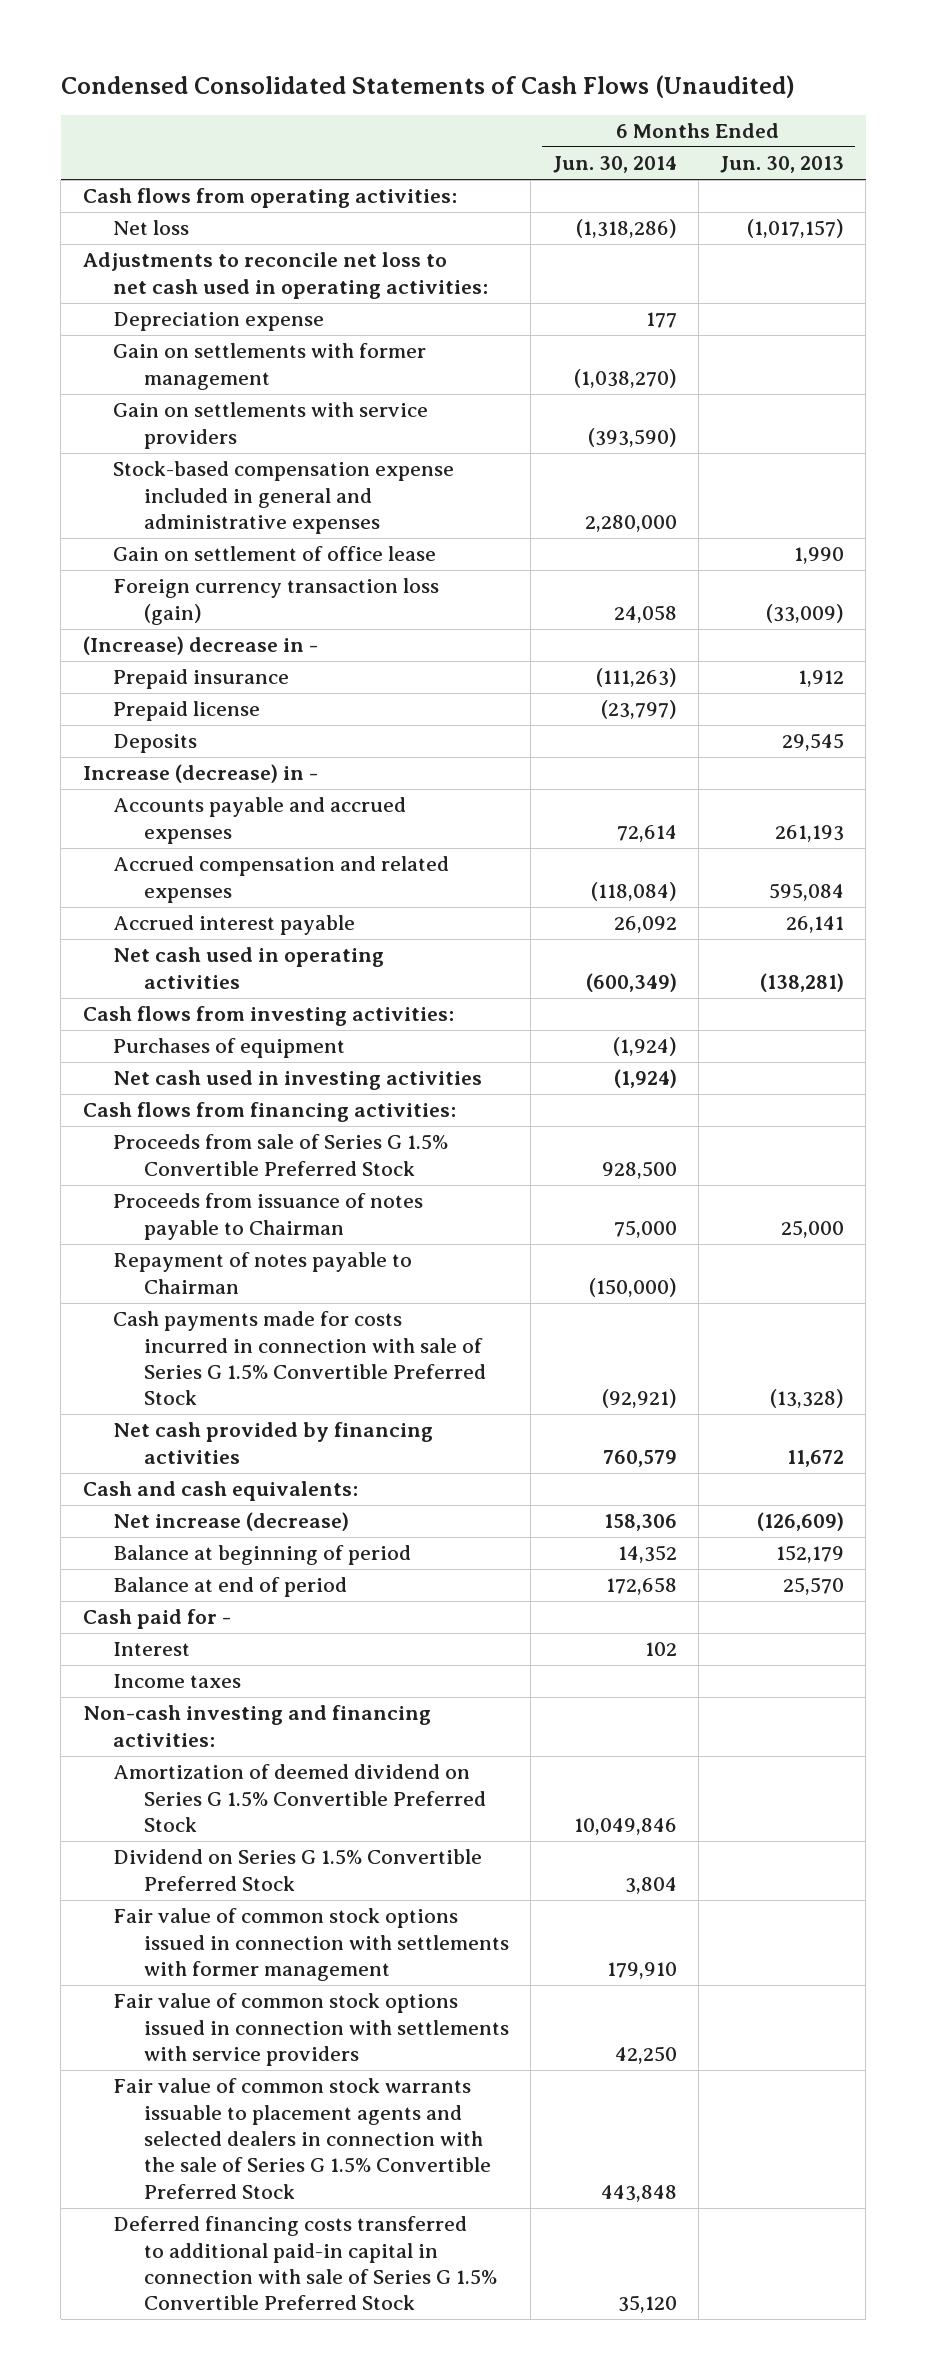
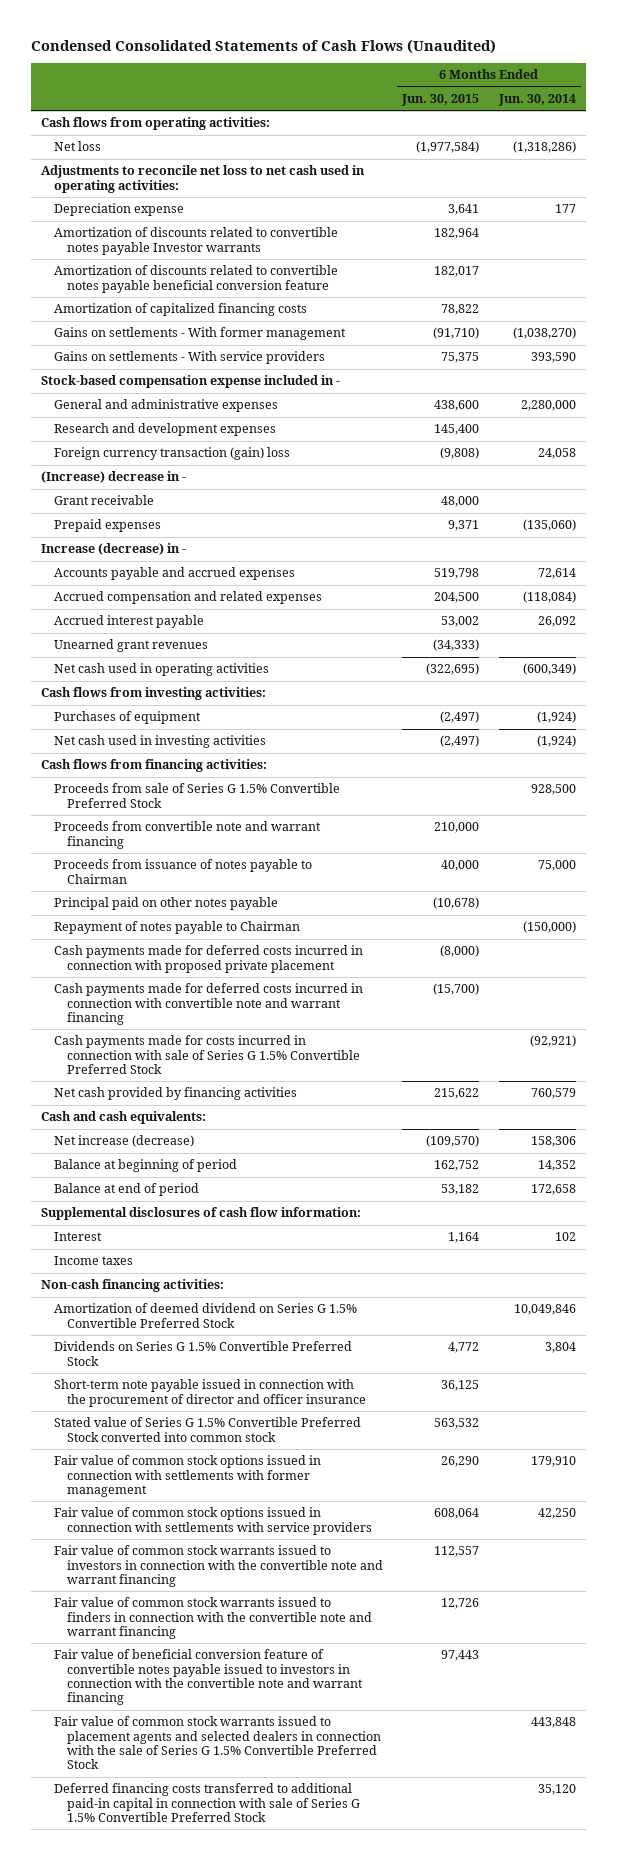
[720,156,845,174] Jun. 30, 2013 -> none
none -> [401,93,480,106] Jun. 30, 2015
[113,546,437,562] Gain on settlement of office lease -> none
none -> [53,227,338,255] Amortization of discounts related to convertible notes payable Investor warrants
none -> [53,265,338,293] Amortization of discounts related to convertible notes payable beneficial conversion feature
none -> [53,303,307,317] Amortization of capitalized financing costs
[113,343,427,390] Gain on settlements with former management -> [53,327,346,341] Gains on settlements - With former management
[113,402,429,449] Gain on settlements with service providers -> [53,351,325,365] Gains on settlements - With service providers
[587,427,677,447] (393,590) -> [530,352,576,364] 393,590
none -> [41,375,341,389] Stock-based compensation expense included in -
[113,461,455,535] Stock-based compensation expense included in general and administrative expenses -> [53,399,278,413] General and administrative expenses
none -> [53,423,276,437] Research and development expenses
[113,578,440,625] Foreign currency transaction loss (gain) -> [53,447,290,461] Foreign currency transaction (gain) loss
[113,701,261,722] Prepaid license -> none
[113,734,198,754] Deposits -> none
none -> [53,495,154,506] Grant receivable
[113,669,290,690] Prepaid insurance -> [53,519,161,533] Prepaid expenses
[595,668,677,688] (111,263) -> [522,519,576,532] (135,060)
none -> [53,639,208,653] Unearned grant revenues
none -> [53,821,321,849] Proceeds from convertible note and warrant financing
none -> [53,897,278,911] Principal paid on other notes payable
none -> [53,945,363,973] Cash payments made for deferred costs incurred in connection with proposed private placement
none -> [53,983,363,1026] Cash payments made for deferred costs incurred in connection with convertible note and warrant financing
[82,1609,231,1630] Cash paid for - -> none
none -> [41,1207,362,1221] Supplemental disclosures of cash flow information:
[82,1705,431,1747] Non-cash investing and financing activities: -> [41,1279,225,1293] Non-cash financing activities:
[113,1849,483,1891] Dividend on Series G 1.5% Convertible Preferred Stock -> [53,1341,352,1366] Dividends on Series G 1.5% Convertible Preferred Stock
none -> [53,1379,366,1407] Short-term note payable issued in connection with the procurement of director and officer insurance
none -> [53,1417,361,1442] Stated value of Series G 1.5% Convertible Preferred Stock converted into common stock
none -> [53,1545,383,1588] Fair value of common stock warrants issued to investors in connection with the convertible note and warrant financing
none -> [53,1597,372,1640] Fair value of common stock warrants issued to finders in connection with the convertible note and warrant financing
none -> [53,1649,363,1706] Fair value of beneficial conversion feature of convertible notes payable issued to investors in connection with the convertible note and warrant financing
[113,2078,492,2199] Fair value of common stock warrants issuable to placement agents and selected dealers in connection with the sale of Series G 1.5% Convertible Preferred Stock -> [53,1716,381,1770] Fair value of common stock warrants issued to placement agents and selected dealers in connection with the sale of Series G 1.5% Convertible Preferred Stock

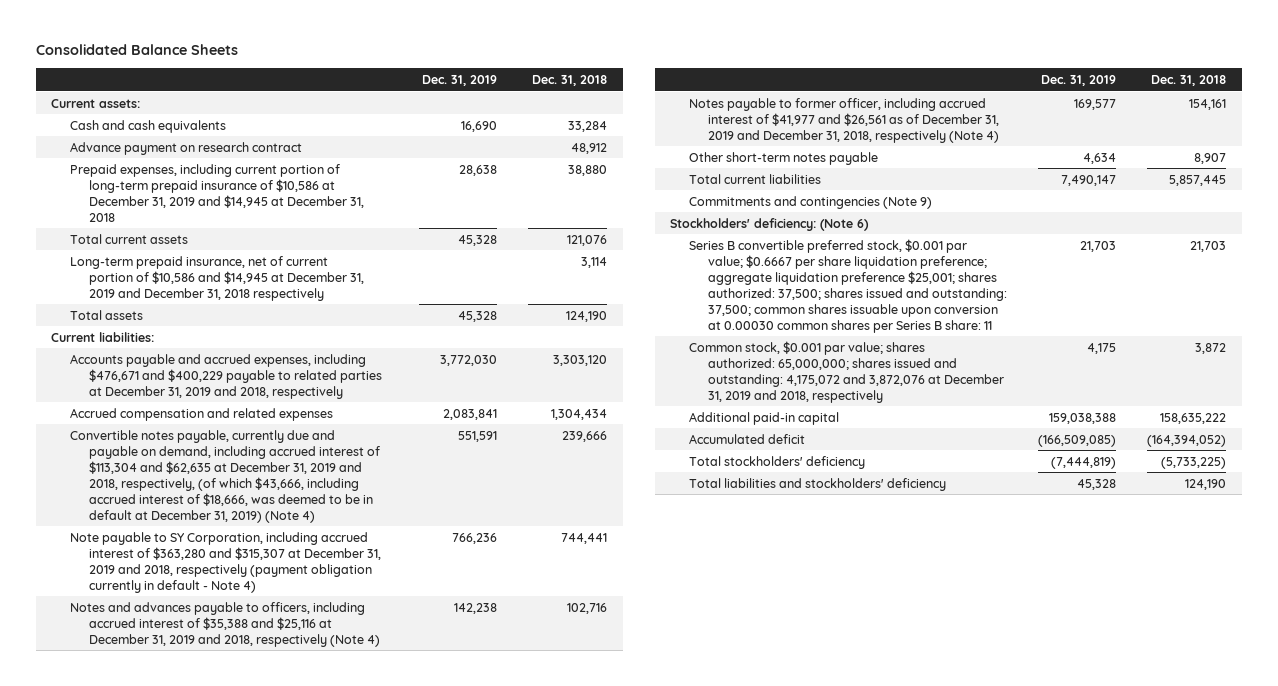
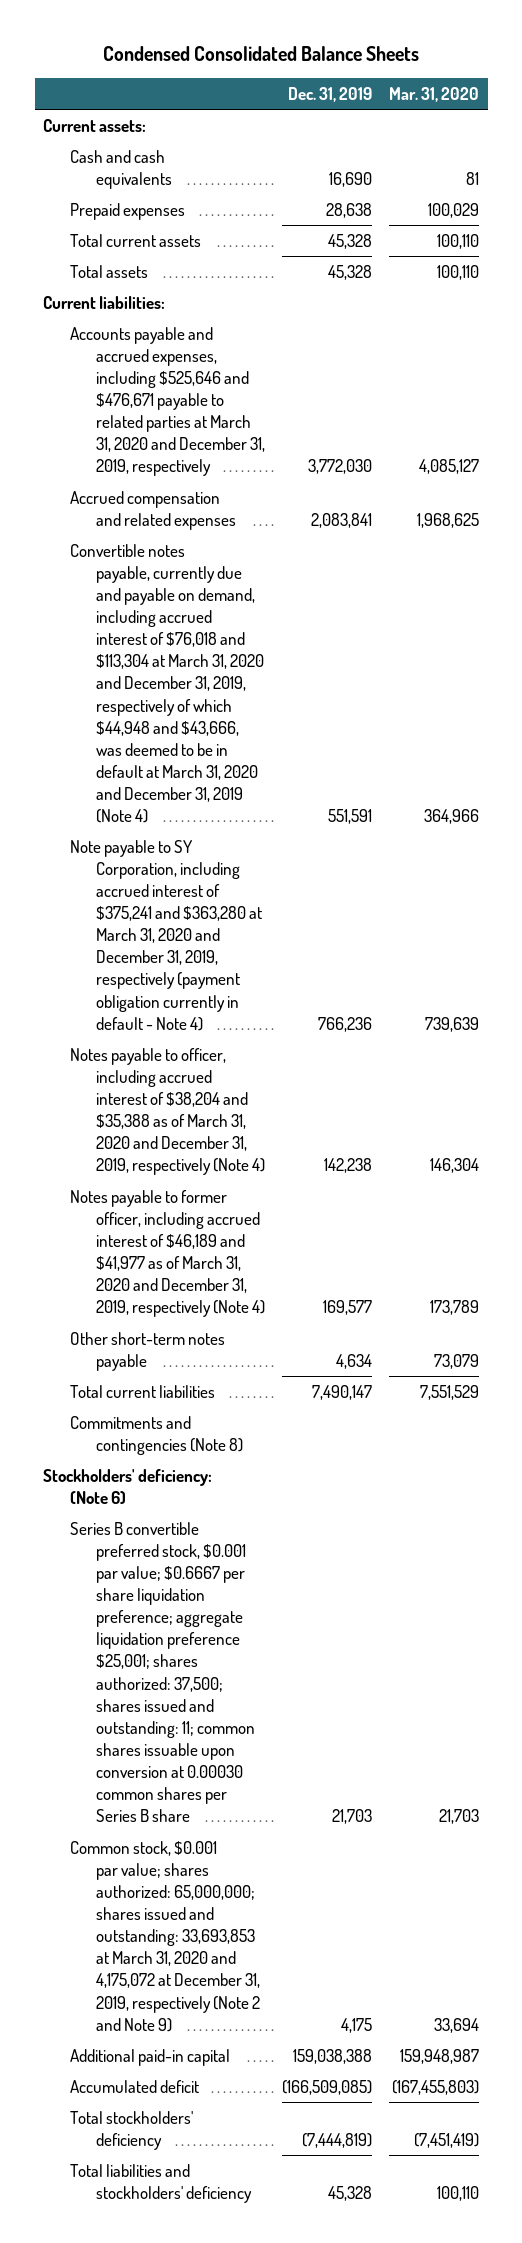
[35,44,238,56] Consolidated Balance Sheets -> [103,46,420,62] Condensed Consolidated Balance Sheets
[532,74,608,86] Dec. 31, 2018 -> none
none -> [389,86,480,102] Mar. 31, 2020
[70,141,303,155] Advance payment on research contract -> none
[70,163,364,222] Prepaid expenses, including current portion of long-term prepaid insurance of $10,586 at December 31, 2019 and $14,945 at December 31, 2018 -> [69,202,185,220] Prepaid expenses
[70,255,364,301] Long-term prepaid insurance, net of current portion of $10,586 and $14,945 at December 31, 2019 and December 31, 2018 respectively -> none
[70,353,382,399] Accounts payable and accrued expenses, including $476,671 and $400,229 payable to related parties at December 31, 2019 and 2018, respectively -> [69,326,265,477] Accounts payable and accrued expenses, including $525,646 and $476,671 payable to related parties at March 31, 2020 and December 31, 2019, respectively
[70,429,380,523] Convertible notes payable, currently due and payable on demand, including accrued interest of $113,304 and $62,635 at December 31, 2019 and 2018, respectively, (of which $43,666, including accrued interest of $18,666, was deemed to be in default at December 31, 2019) (Note 4) -> [69,543,264,824] Convertible notes payable, currently due and payable on demand, including accrued interest of $76,018 and $113,304 at March 31, 2020 and December 31, 2019, respectively of which $44,948 and $43,666, was deemed to be in default at March 31, 2020 and December 31, 2019 (Note 4)
[70,531,381,593] Note payable to SY Corporation, including accrued interest of $363,280 and $315,307 at December 31, 2019 and 2018, respectively (payment obligation currently in default - Note 4) -> [69,839,262,1031] Note payable to SY Corporation, including accrued interest of $375,241 and $363,280 at March 31, 2020 and December 31, 2019, respectively (payment obligation currently in default - Note 4)
[70,601,380,647] Notes and advances payable to officers, including accrued interest of $35,388 and $25,116 at December 31, 2019 and 2018, respectively (Note 4) -> [69,1047,265,1176] Notes payable to officer, including accrued interest of $38,204 and $35,388 as of March 31, 2020 and December 31, 2019, respectively (Note 4)
[688,97,999,143] Notes payable to former officer, including accrued interest of $41,977 and $26,561 as of December 31, 2019 and December 31, 2018, respectively (Note 4) -> [69,1189,265,1318] Notes payable to former officer, including accrued interest of $46,189 and $41,977 as of March 31, 2020 and December 31, 2019, respectively (Note 4)
[688,195,932,209] Commitments and contingencies (Note 9) -> [69,1415,243,1455] Commitments and contingencies (Note 8)
[688,238,1007,333] Series B convertible preferred stock, $0.001 par value; $0.6667 per share liquidation preference; aggregate liquidation preference $25,001; shares authorized: 37,500; shares issued and outstanding: 37,500; common shares issuable upon conversion at 0.00030 common shares per Series B share: 11 -> [69,1521,255,1823] Series B convertible preferred stock, $0.001 par value; $0.6667 per share liquidation preference; aggregate liquidation preference $25,001; shares authorized: 37,500; shares issued and outstanding: 11; common shares issuable upon conversion at 0.00030 common shares per Series B share
[688,340,1004,403] Common stock, $0.001 par value; shares authorized: 65,000,000; shares issued and outstanding: 4,175,072 and 3,872,076 at December 31, 2019 and 2018, respectively -> [69,1840,260,2032] Common stock, $0.001 par value; shares authorized: 65,000,000; shares issued and outstanding: 33,693,853 at March 31, 2020 and 4,175,072 at December 31, 2019, respectively (Note 2 and Note 9)

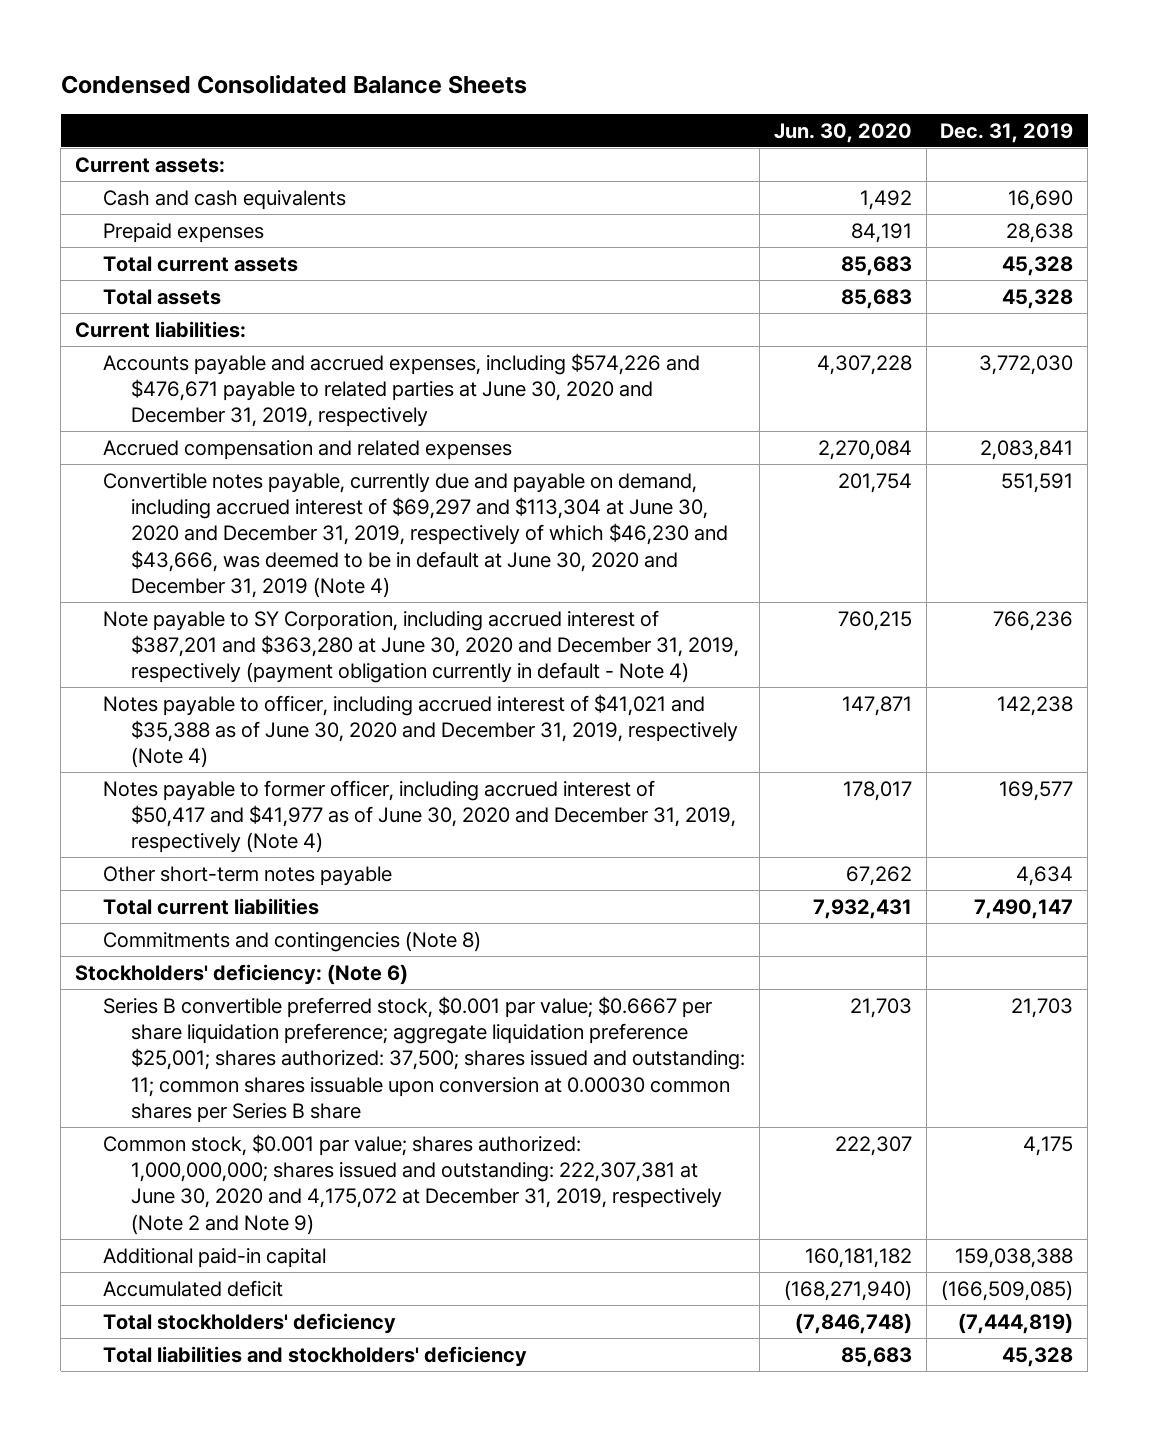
[389,86,480,102] Mar. 31, 2020 -> none
none -> [773,122,912,143] Jun. 30, 2020
[69,326,265,477] Accounts payable and accrued expenses, including $525,646 and $476,671 payable to related parties at March 31, 2020 and December 31, 2019, respectively -> [103,352,701,428] Accounts payable and accrued expenses, including $574,226 and $476,671 payable to related parties at June 30, 2020 and December 31, 2019, respectively
[69,543,264,824] Convertible notes payable, currently due and payable on demand, including accrued interest of $76,018 and $113,304 at March 31, 2020 and December 31, 2019, respectively of which $44,948 and $43,666, was deemed to be in default at March 31, 2020 and December 31, 2019 (Note 4) -> [103,472,728,598] Convertible notes payable, currently due and payable on demand, including accrued interest of $69,297 and $113,304 at June 30, 2020 and December 31, 2019, respectively of which $46,230 and $43,666, was deemed to be in default at June 30, 2020 and December 31, 2019 (Note 4)
[69,839,262,1031] Note payable to SY Corporation, including accrued interest of $375,241 and $363,280 at March 31, 2020 and December 31, 2019, respectively (payment obligation currently in default - Note 4) -> [103,609,739,684] Note payable to SY Corporation, including accrued interest of $387,201 and $363,280 at June 30, 2020 and December 31, 2019, respectively (payment obligation currently in default - Note 4)
[69,1047,265,1176] Notes payable to officer, including accrued interest of $38,204 and $35,388 as of March 31, 2020 and December 31, 2019, respectively (Note 4) -> [103,693,738,769] Notes payable to officer, including accrued interest of $41,021 and $35,388 as of June 30, 2020 and December 31, 2019, respectively (Note 4)
[69,1189,265,1318] Notes payable to former officer, including accrued interest of $46,189 and $41,977 as of March 31, 2020 and December 31, 2019, respectively (Note 4) -> [103,779,736,854] Notes payable to former officer, including accrued interest of $50,417 and $41,977 as of June 30, 2020 and December 31, 2019, respectively (Note 4)
[69,1840,260,2032] Common stock, $0.001 par value; shares authorized: 65,000,000; shares issued and outstanding: 33,693,853 at March 31, 2020 and 4,175,072 at December 31, 2019, respectively (Note 2 and Note 9) -> [103,1133,722,1235] Common stock, $0.001 par value; shares authorized: 1,000,000,000; shares issued and outstanding: 222,307,381 at June 30, 2020 and 4,175,072 at December 31, 2019, respectively (Note 2 and Note 9)

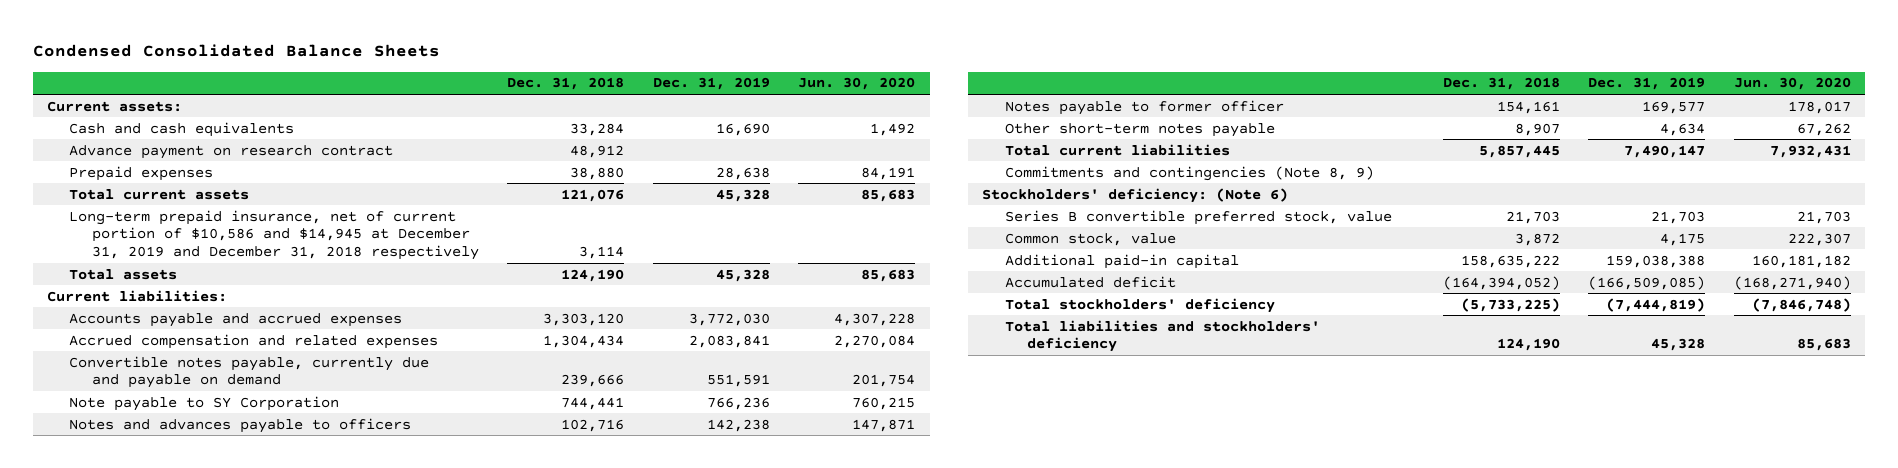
none -> [507,77,625,91] Dec. 31, 2018
none -> [69,144,394,159] Advance payment on research contract
none -> [69,209,479,261] Long-term prepaid insurance, net of current portion of $10,586 and $14,945 at December 31, 2019 and December 31, 2018 respectively
[103,352,701,428] Accounts payable and accrued expenses, including $574,226 and $476,671 payable to related parties at June 30, 2020 and December 31, 2019, respectively -> [69,312,403,327] Accounts payable and accrued expenses
[103,472,728,598] Convertible notes payable, currently due and payable on demand, including accrued interest of $69,297 and $113,304 at June 30, 2020 and December 31, 2019, respectively of which $46,230 and $43,666, was deemed to be in default at June 30, 2020 and December 31, 2019 (Note 4) -> [69,355,430,389] Convertible notes payable, currently due and payable on demand
[103,609,739,684] Note payable to SY Corporation, including accrued interest of $387,201 and $363,280 at June 30, 2020 and December 31, 2019, respectively (payment obligation currently in default - Note 4) -> [69,395,340,411] Note payable to SY Corporation
[103,693,738,769] Notes payable to officer, including accrued interest of $41,021 and $35,388 as of June 30, 2020 and December 31, 2019, respectively (Note 4) -> [69,417,412,433] Notes and advances payable to officers
[103,779,736,854] Notes payable to former officer, including accrued interest of $50,417 and $41,977 as of June 30, 2020 and December 31, 2019, respectively (Note 4) -> [1004,99,1284,115] Notes payable to former officer
[103,930,482,952] Commitments and contingencies (Note 8) -> [1004,165,1374,181] Commitments and contingencies (Note 8, 9)
[103,995,745,1123] Series B convertible preferred stock, $0.001 par value; $0.6667 per share liquidation preference; aggregate liquidation preference $25,001; shares authorized: 37,500; shares issued and outstanding: 11; common shares issuable upon conversion at 0.00030 common shares per Series B share -> [1004,209,1392,225] Series B convertible preferred stock, value
[103,1133,722,1235] Common stock, $0.001 par value; shares authorized: 1,000,000,000; shares issued and outstanding: 222,307,381 at June 30, 2020 and 4,175,072 at December 31, 2019, respectively (Note 2 and Note 9) -> [1004,232,1176,246] Common stock, value

